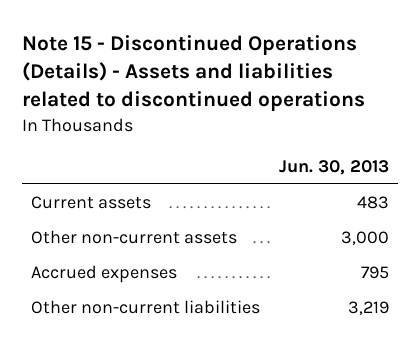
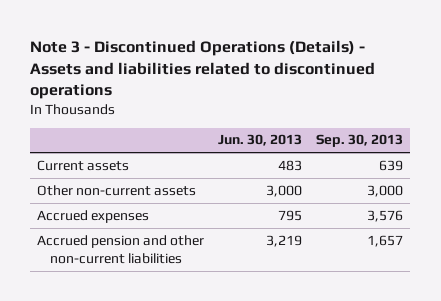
[22,35,366,112] Note 15 - Discontinued Operations (Details) - Assets and liabilities related to discontinued operations -> [30,40,376,100] Note 3 - Discontinued Operations (Details) - Assets and liabilities related to discontinued operations
none -> [316,134,404,148] Sep. 30, 2013
[31,300,261,315] Other non-current liabilities -> [37,234,205,264] Accrued pension and other non-current liabilities

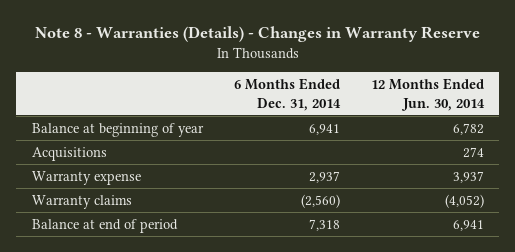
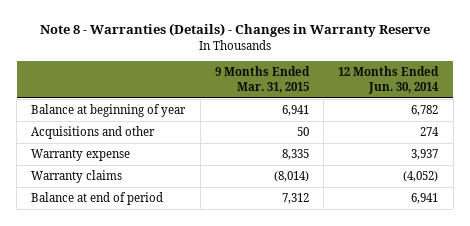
[233,77,341,111] 6 Months Ended Dec. 31, 2014 -> none
none -> [214,65,310,93] 9 Months Ended Mar. 31, 2015
[31,146,107,161] Acquisitions -> [31,126,156,140] Acquisitions and other

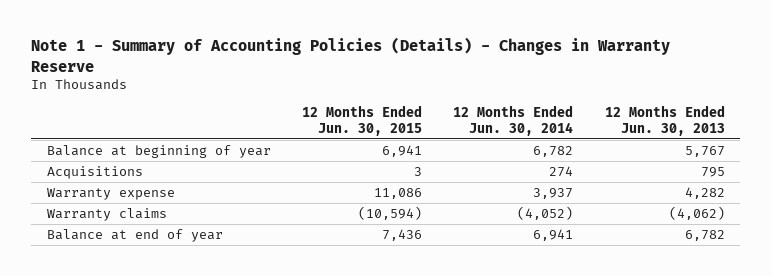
[39,23,430,38] Note 8 - Warranties (Details) - Changes in Warranty Reserve -> [31,37,671,72] Note 1 - Summary of Accounting Policies (Details) - Changes in Warranty Reserve
[214,65,310,93] 9 Months Ended Mar. 31, 2015 -> none
none -> [302,105,423,136] 12 Months Ended Jun. 30, 2015
none -> [604,105,725,136] 12 Months Ended Jun. 30, 2013
[31,126,156,140] Acquisitions and other -> [46,166,143,180] Acquisitions
[31,192,164,206] Balance at end of period -> [46,229,223,243] Balance at end of year

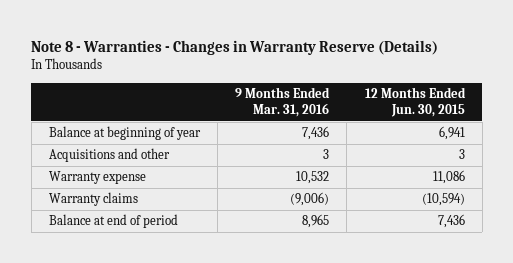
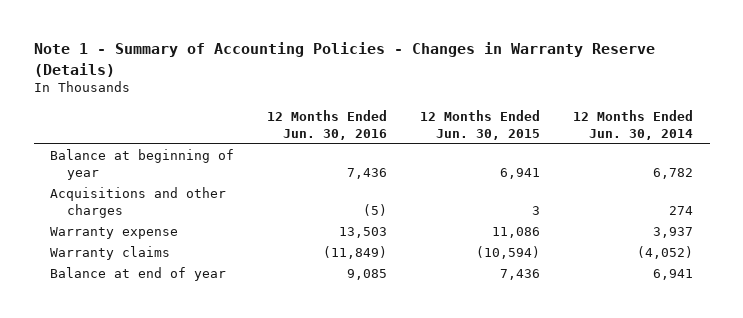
[31,39,439,55] Note 8 - Warranties - Changes in Warranty Reserve (Details) -> [33,42,655,77] Note 1 - Summary of Accounting Policies - Changes in Warranty Reserve (Details)
[235,87,331,118] 9 Months Ended Mar. 31, 2016 -> none
none -> [267,109,388,141] 12 Months Ended Jun. 30, 2016
none -> [573,109,694,141] 12 Months Ended Jun. 30, 2014
[48,148,170,163] Acquisitions and other -> [50,187,227,219] Acquisitions and other charges
[48,214,178,229] Balance at end of period -> [50,267,227,282] Balance at end of year

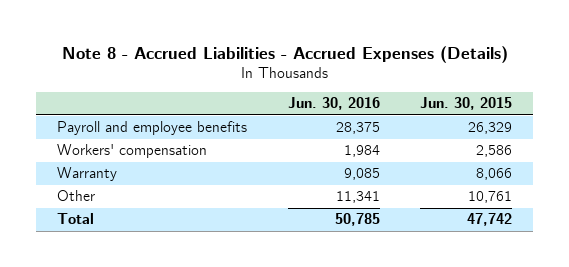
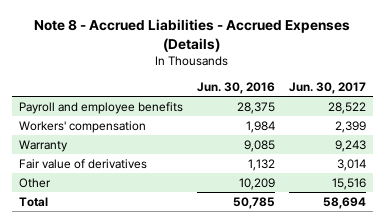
[420,97,513,111] Jun. 30, 2015 -> none
none -> [288,81,366,94] Jun. 30, 2017
none -> [18,158,147,169] Fair value of derivatives
[335,191,380,204] 11,341 -> [238,177,275,190] 10,209

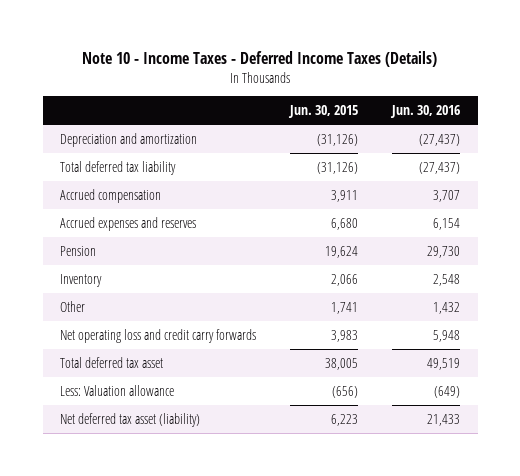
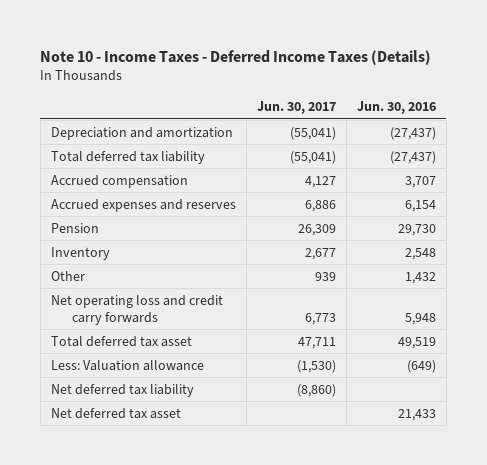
[288,105,359,119] Jun. 30, 2015 -> none
none -> [256,100,336,114] Jun. 30, 2017
none -> [50,383,194,397] Net deferred tax liability
[59,412,200,427] Net deferred tax asset (liability) -> [50,407,181,419] Net deferred tax asset

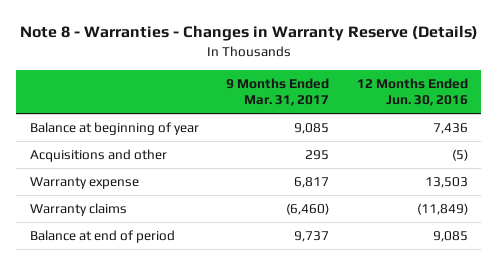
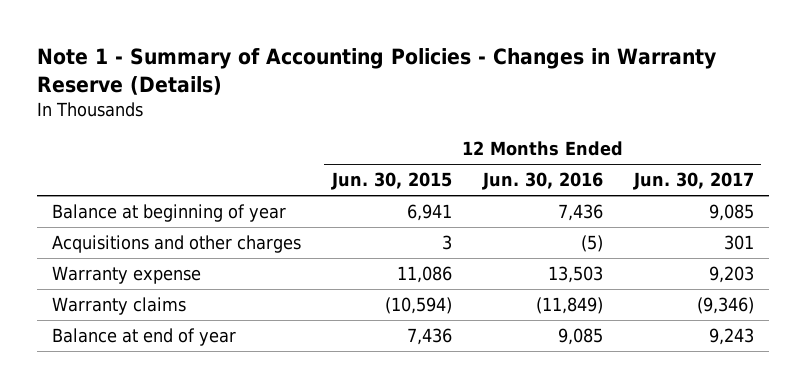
[19,25,478,42] Note 8 - Warranties - Changes in Warranty Reserve (Details) -> [36,48,716,95] Note 1 - Summary of Accounting Policies - Changes in Warranty Reserve (Details)
[226,77,330,107] 9 Months Ended Mar. 31, 2017 -> none
none -> [330,172,452,191] Jun. 30, 2015
none -> [632,172,754,191] Jun. 30, 2017
[29,148,167,162] Acquisitions and other -> [52,234,302,253] Acquisitions and other charges
[29,229,175,243] Balance at end of period -> [52,327,237,346] Balance at end of year

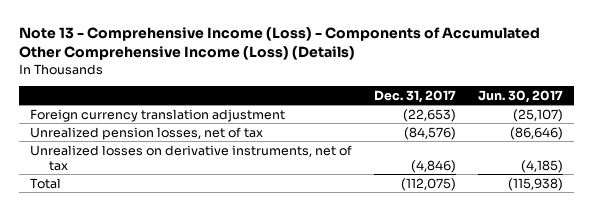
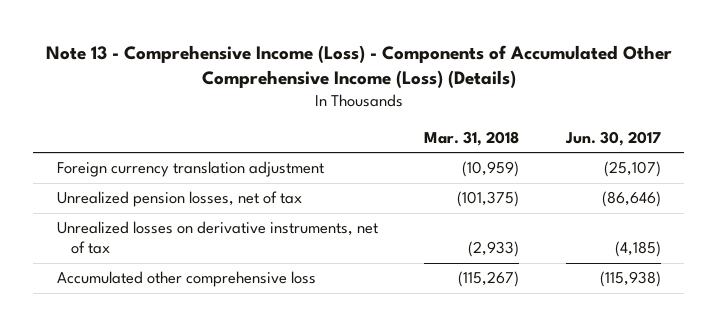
[374,89,457,103] Dec. 31, 2017 -> none
none -> [424,130,520,146] Mar. 31, 2018
[30,177,62,189] Total -> [56,271,316,288] Accumulated other comprehensive loss

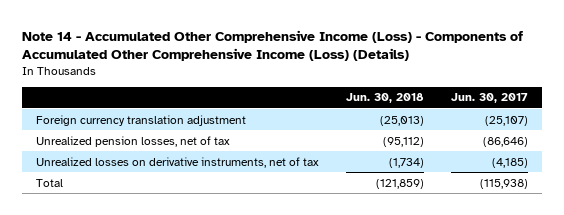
[45,44,672,89] Note 13 - Comprehensive Income (Loss) - Components of Accumulated Other Comprehensive Income (Loss) (Details) -> [22,29,524,62] Note 14 - Accumulated Other Comprehensive Income (Loss) - Components of Accumulated Other Comprehensive Income (Loss) (Details)
[424,130,520,146] Mar. 31, 2018 -> none
none -> [345,93,424,104] Jun. 30, 2018
[56,271,316,288] Accumulated other comprehensive loss -> [35,178,63,187] Total

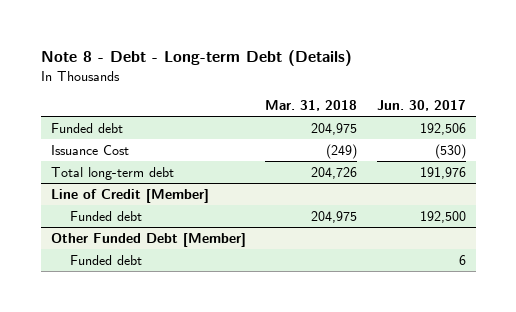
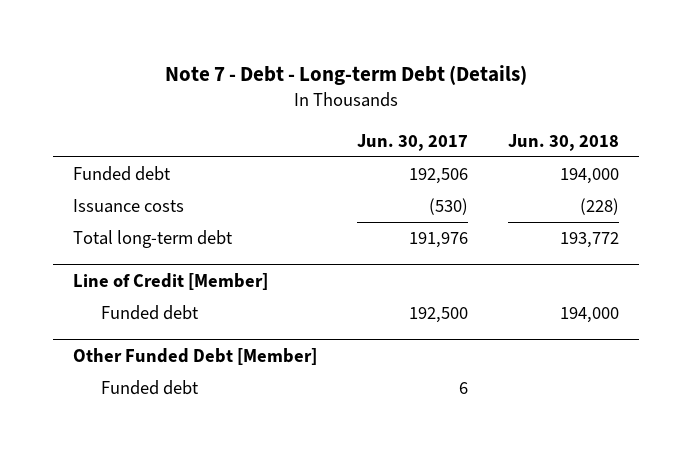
[40,50,352,67] Note 8 - Debt - Long-term Debt (Details) -> [164,65,527,86] Note 7 - Debt - Long-term Debt (Details)
[265,100,358,112] Mar. 31, 2018 -> none
none -> [508,133,620,151] Jun. 30, 2018
[50,144,129,155] Issuance Cost -> [72,199,184,214] Issuance costs

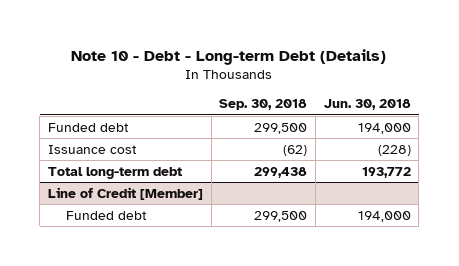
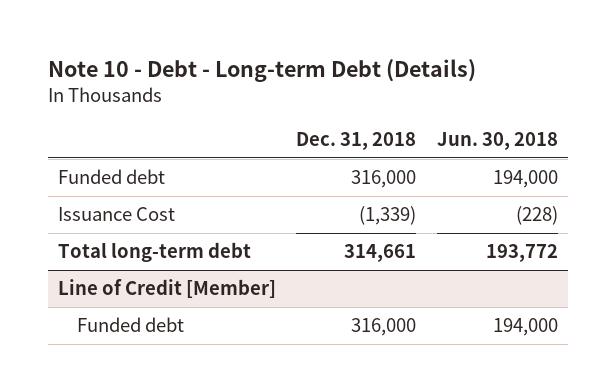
[219,99,308,111] Sep. 30, 2018 -> none
none -> [296,131,417,150] Dec. 31, 2018
[48,144,138,154] Issuance cost -> [58,207,176,222] Issuance Cost

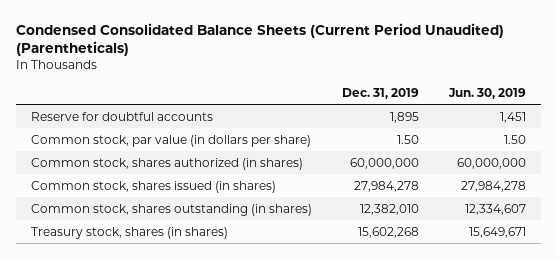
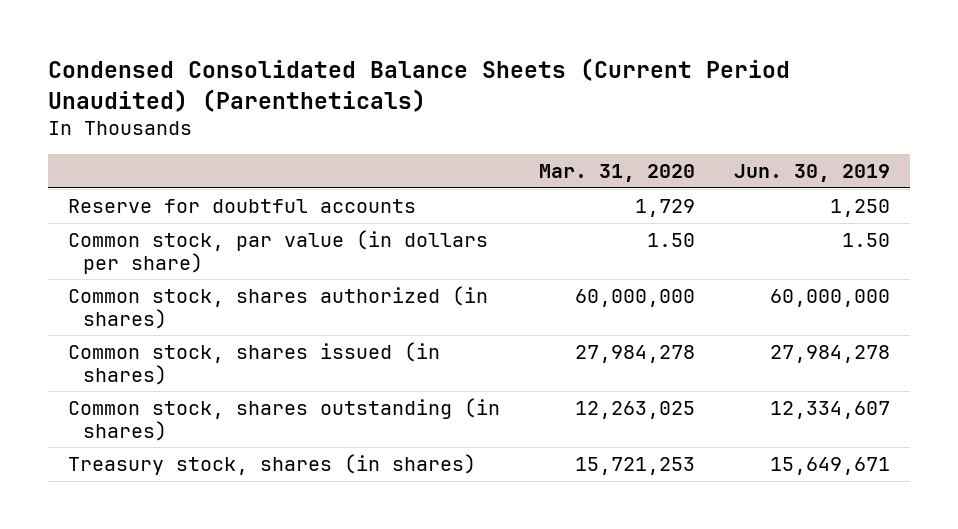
[342,87,420,99] Dec. 31, 2019 -> none
none -> [539,164,696,183] Mar. 31, 2020
[499,111,526,123] 1,451 -> [830,198,891,217] 1,250

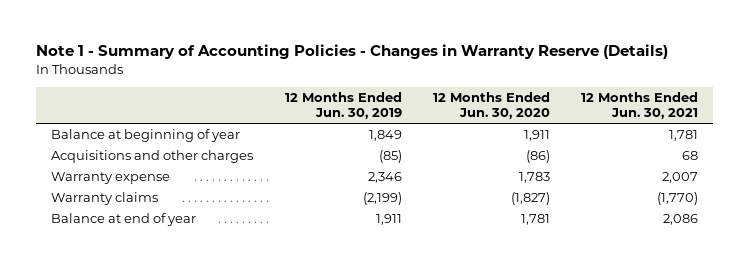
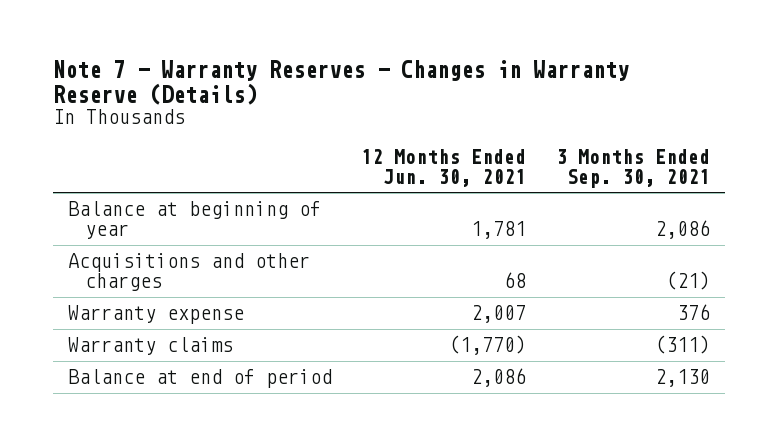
[35,44,668,60] Note 1 - Summary of Accounting Policies - Changes in Warranty Reserve (Details) -> [53,59,630,105] Note 7 - Warranty Reserves - Changes in Warranty Reserve (Details)
[284,91,402,120] 12 Months Ended Jun. 30, 2019 -> none
[432,91,550,120] 12 Months Ended Jun. 30, 2020 -> none
none -> [556,148,711,188] 3 Months Ended Sep. 30, 2021
[51,212,197,226] Balance at end of year -> [67,369,332,389] Balance at end of period

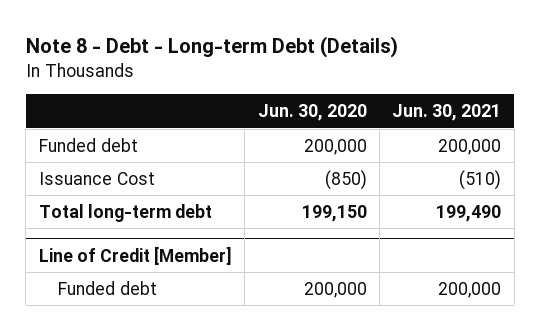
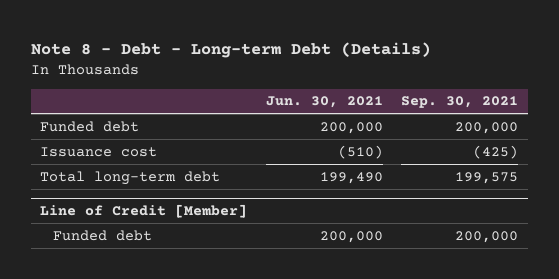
[257,104,367,122] Jun. 30, 2020 -> none
none -> [401,96,519,109] Sep. 30, 2021
[38,171,155,185] Issuance Cost -> [40,146,158,157] Issuance cost

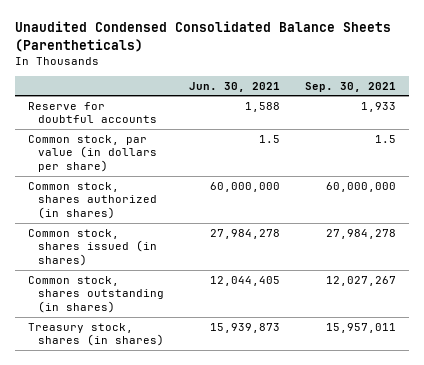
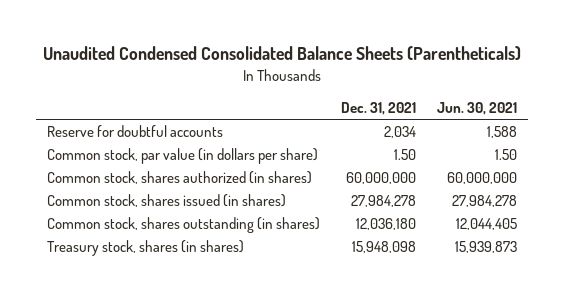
[305,81,397,92] Sep. 30, 2021 -> none
none -> [341,102,417,116] Dec. 31, 2021
[259,134,281,143] 1.5 -> [495,149,518,161] 1.50

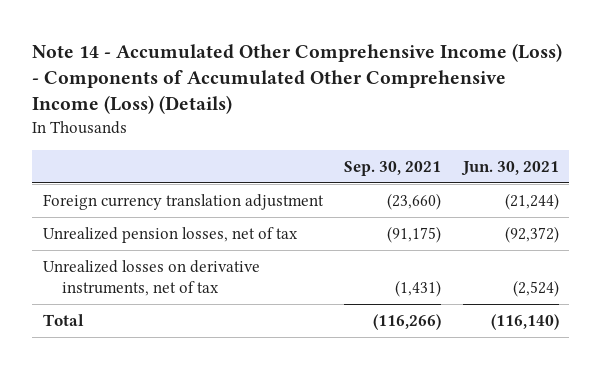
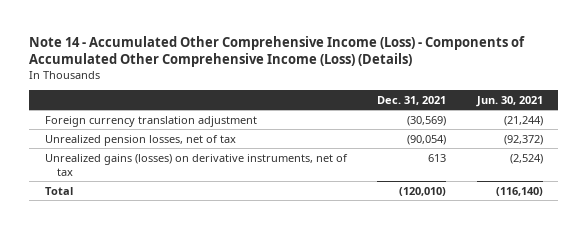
[344,160,442,176] Sep. 30, 2021 -> none
none -> [377,95,447,105] Dec. 31, 2021
[42,260,260,297] Unrealized losses on derivative instruments, net of tax -> [44,153,348,176] Unrealized gains (losses) on derivative instruments, net of tax

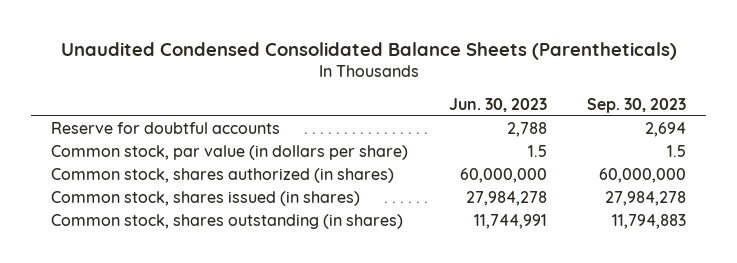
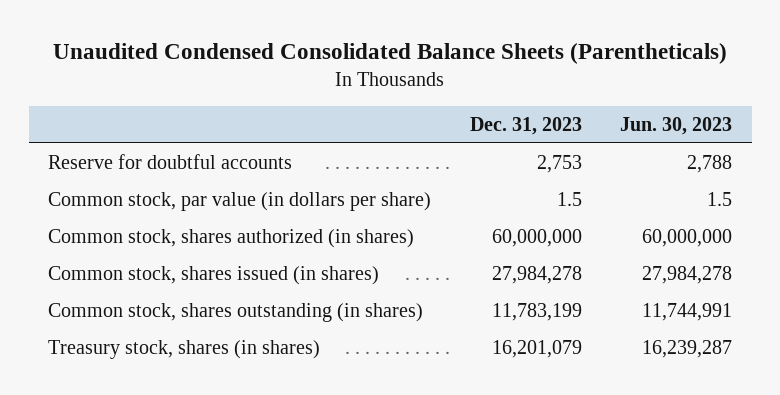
[587,97,687,113] Sep. 30, 2023 -> none
none -> [469,116,582,135] Dec. 31, 2023
none -> [47,339,320,359] Treasury stock, shares (in shares)

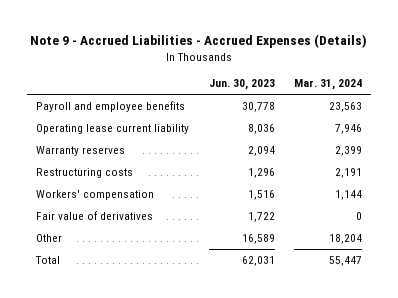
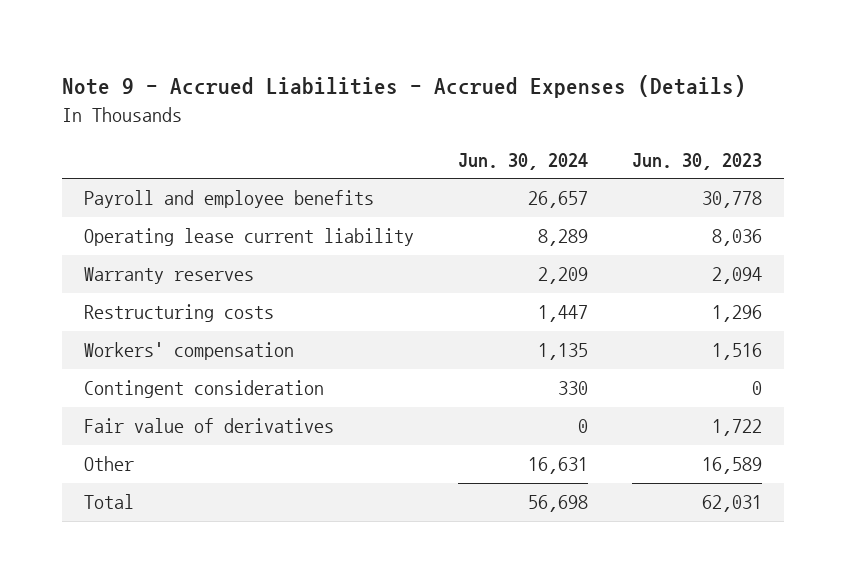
[293,79,362,91] Mar. 31, 2024 -> none
none -> [458,152,589,170] Jun. 30, 2024
none -> [84,380,325,399] Contingent consideration

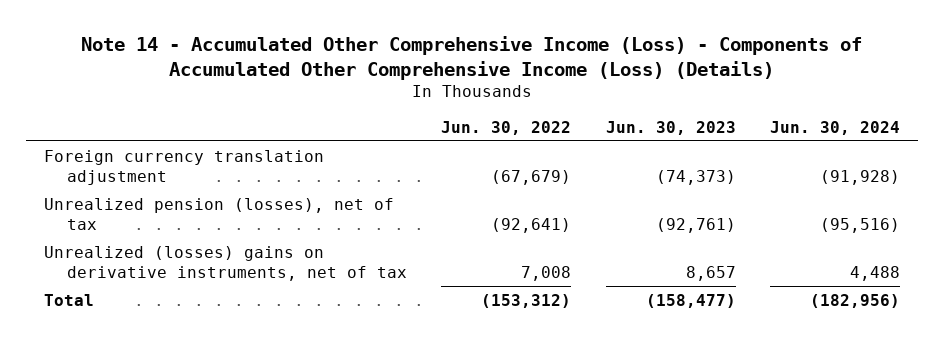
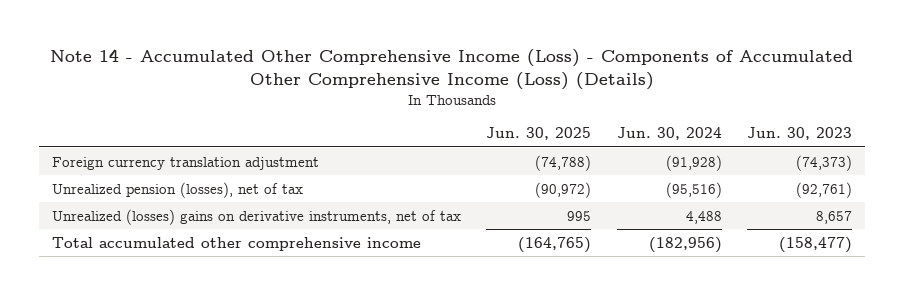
[441,120,572,135] Jun. 30, 2022 -> none
none -> [486,126,592,140] Jun. 30, 2025
[43,293,94,306] Total -> [52,236,422,251] Total accumulated other comprehensive income

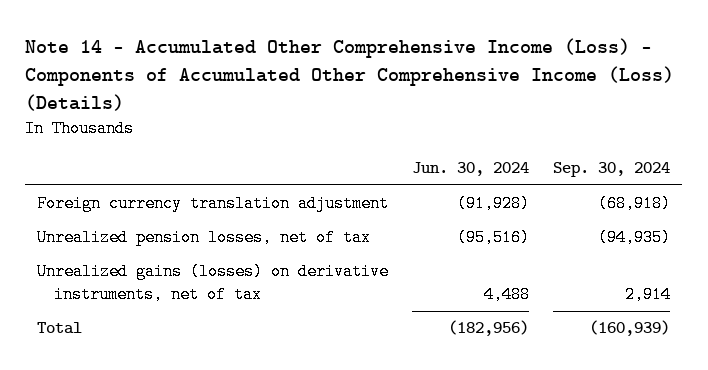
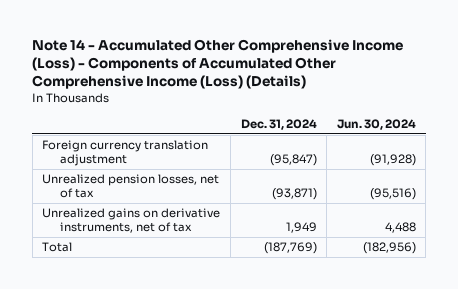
[553,162,671,178] Sep. 30, 2024 -> none
none -> [240,118,317,130] Dec. 31, 2024
[37,263,390,304] Unrealized gains (losses) on derivative instruments, net of tax -> [42,208,221,234] Unrealized gains on derivative instruments, net of tax

